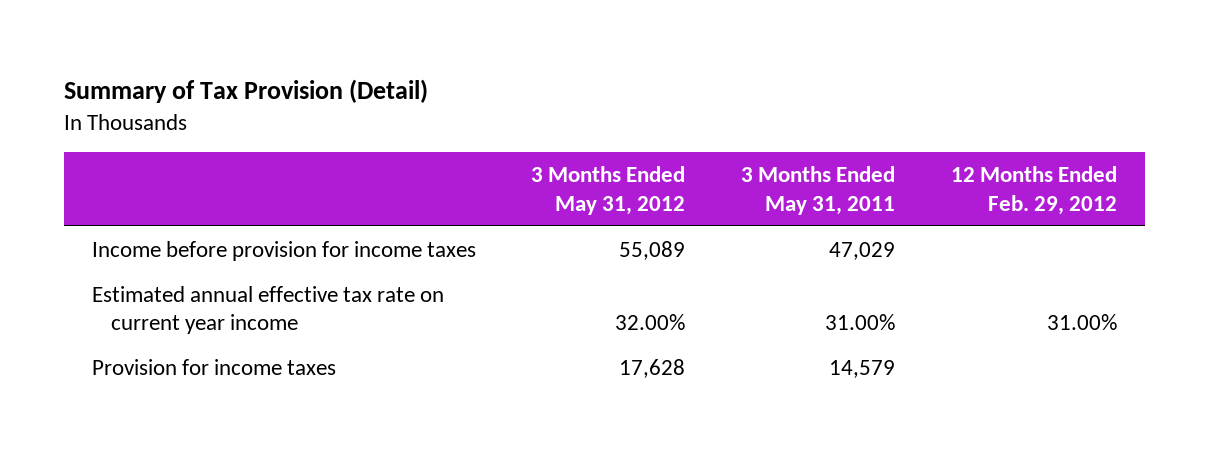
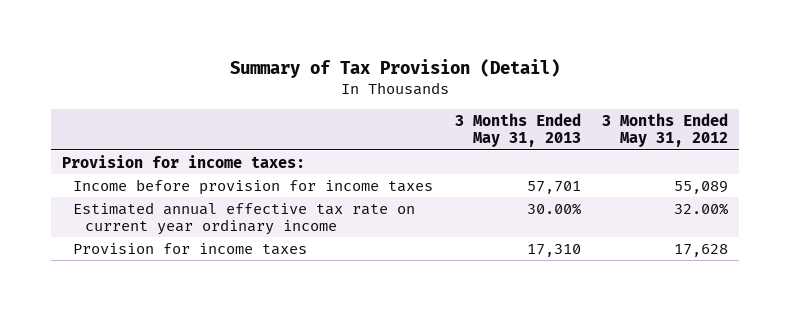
[741,166,896,215] 3 Months Ended May 31, 2011 -> none
[950,166,1117,215] 12 Months Ended Feb. 29, 2012 -> none
none -> [454,112,581,148] 3 Months Ended May 31, 2013
none -> [61,154,305,168] Provision for income taxes:
[91,286,444,335] Estimated annual effective tax rate on current year income -> [73,201,416,236] Estimated annual effective tax rate on current year ordinary income

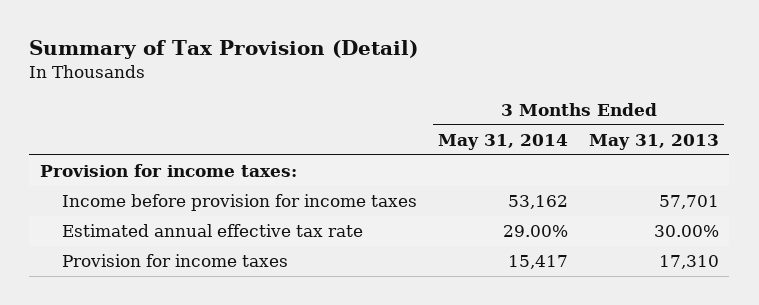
[602,112,729,148] 3 Months Ended May 31, 2012 -> none
none -> [438,133,569,150] May 31, 2014
[73,201,416,236] Estimated annual effective tax rate on current year ordinary income -> [62,224,364,238] Estimated annual effective tax rate

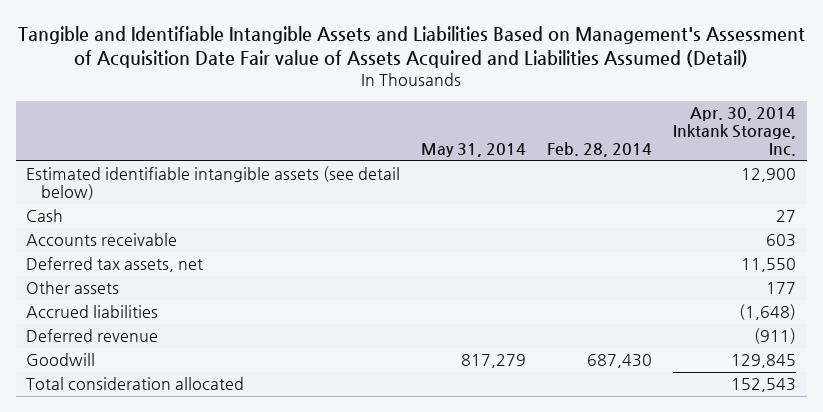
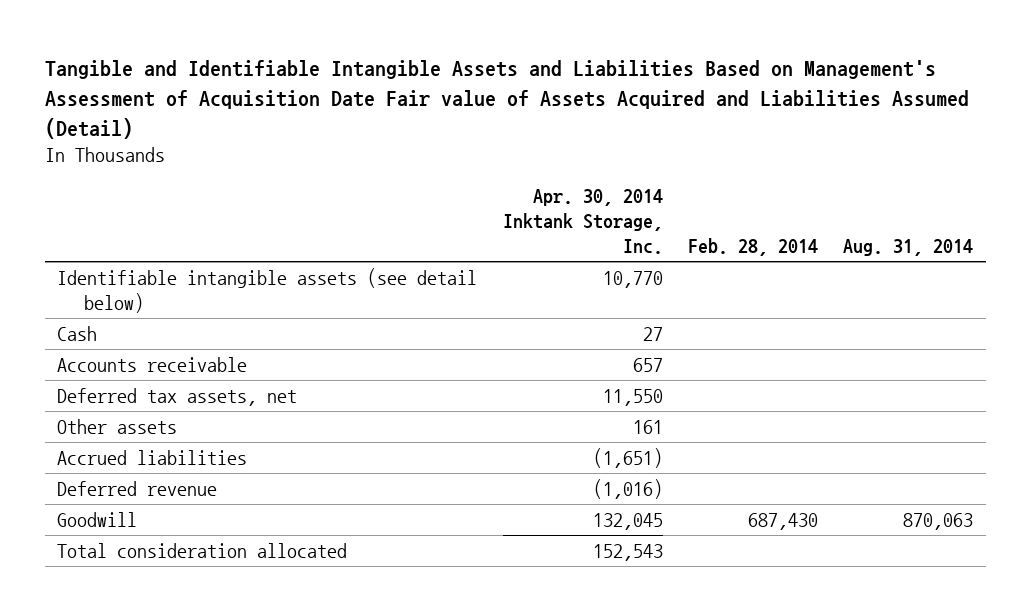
[421,143,527,158] May 31, 2014 -> none
none -> [843,238,974,256] Aug. 31, 2014
[26,166,401,201] Estimated identifiable intangible assets (see detail below) -> [57,267,478,313] Identifiable intangible assets (see detail below)
[741,168,797,183] 12,900 -> [602,270,663,288] 10,770
[766,234,797,248] 603 -> [632,357,663,372] 657
[766,282,797,295] 177 -> [632,419,663,434] 161
[739,304,797,321] (1,648) -> [592,447,663,468] (1,651)
[754,328,797,345] (911) -> [592,478,663,499] (1,016)
[731,354,797,369] 129,845 -> [592,512,663,530] 132,045

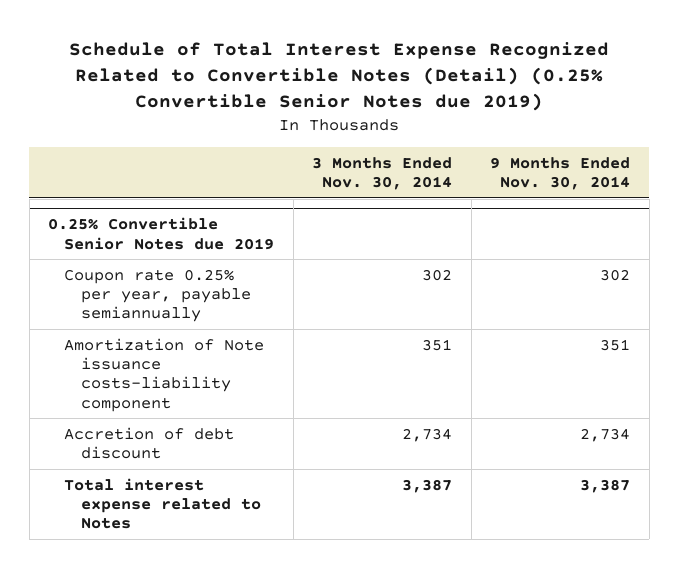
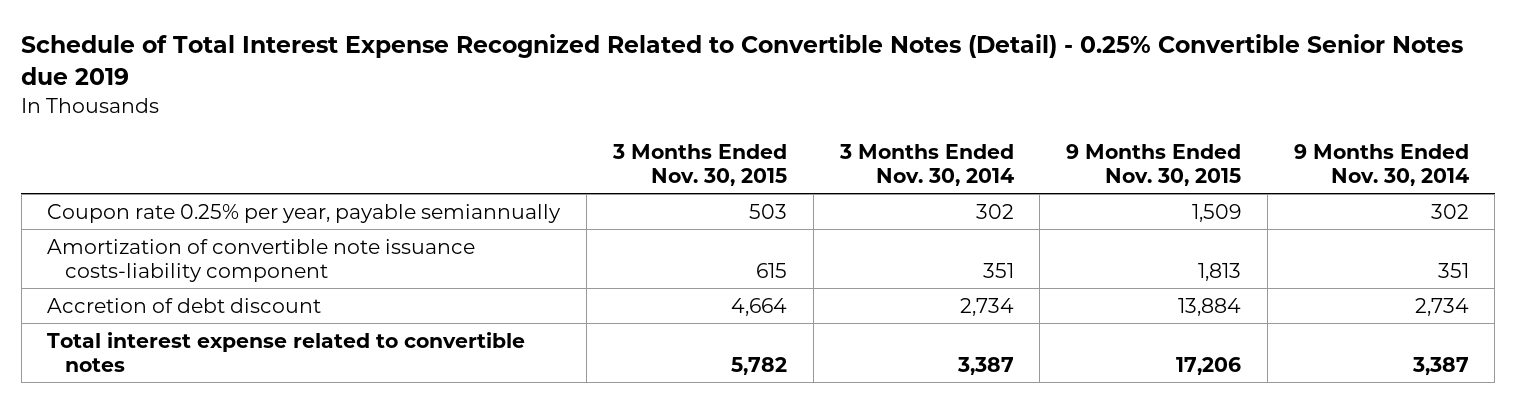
[69,42,610,112] Schedule of Total Interest Expense Recognized Related to Convertible Notes (Detail) (0.25% Convertible Senior Notes due 2019) -> [21,34,1464,86] Schedule of Total Interest Expense Recognized Related to Convertible Notes (Detail) - 0.25% Convertible Senior Notes due 2019
none -> [611,143,787,186] 3 Months Ended Nov. 30, 2015
none -> [1066,143,1242,186] 9 Months Ended Nov. 30, 2015
[48,217,275,250] 0.25% Convertible Senior Notes due 2019 -> none
[64,337,265,412] Amortization of Note issuance costs-liability component -> [47,238,476,282] Amortization of convertible note issuance costs-liability component
[64,477,261,530] Total interest expense related to Notes -> [47,331,526,372] Total interest expense related to convertible notes

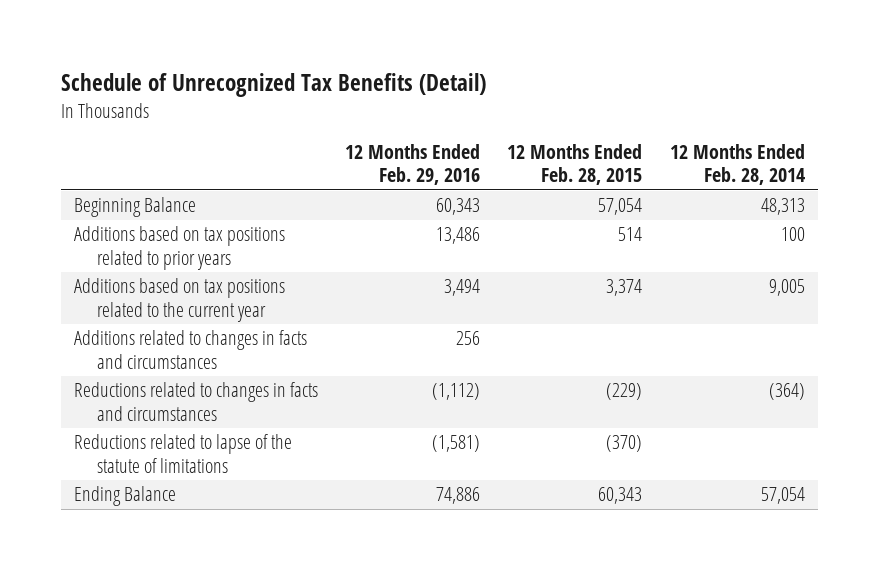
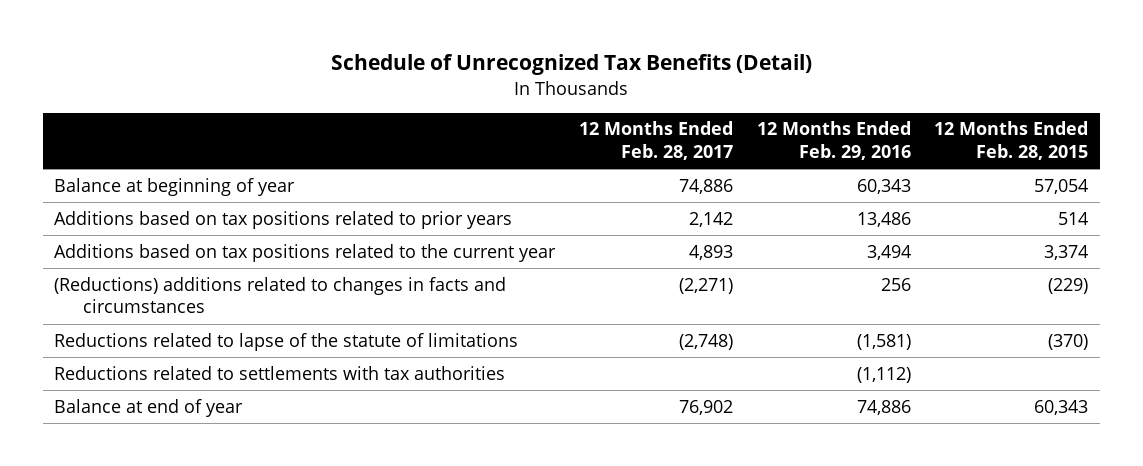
[669,144,805,186] 12 Months Ended Feb. 28, 2014 -> none
none -> [579,121,734,161] 12 Months Ended Feb. 28, 2017
[74,197,197,218] Beginning Balance -> [54,177,296,196] Balance at beginning of year
[74,330,308,369] Additions related to changes in facts and circumstances -> none
[74,382,319,421] Reductions related to changes in facts and circumstances -> [54,276,507,314] (Reductions) additions related to changes in facts and circumstances
[432,383,481,401] (1,112) -> [880,277,911,291] 256
none -> [54,365,506,380] Reductions related to settlements with tax authorities
[74,486,177,507] Ending Balance -> [54,398,244,417] Balance at end of year

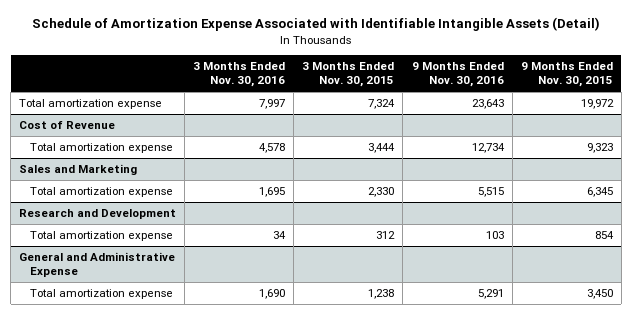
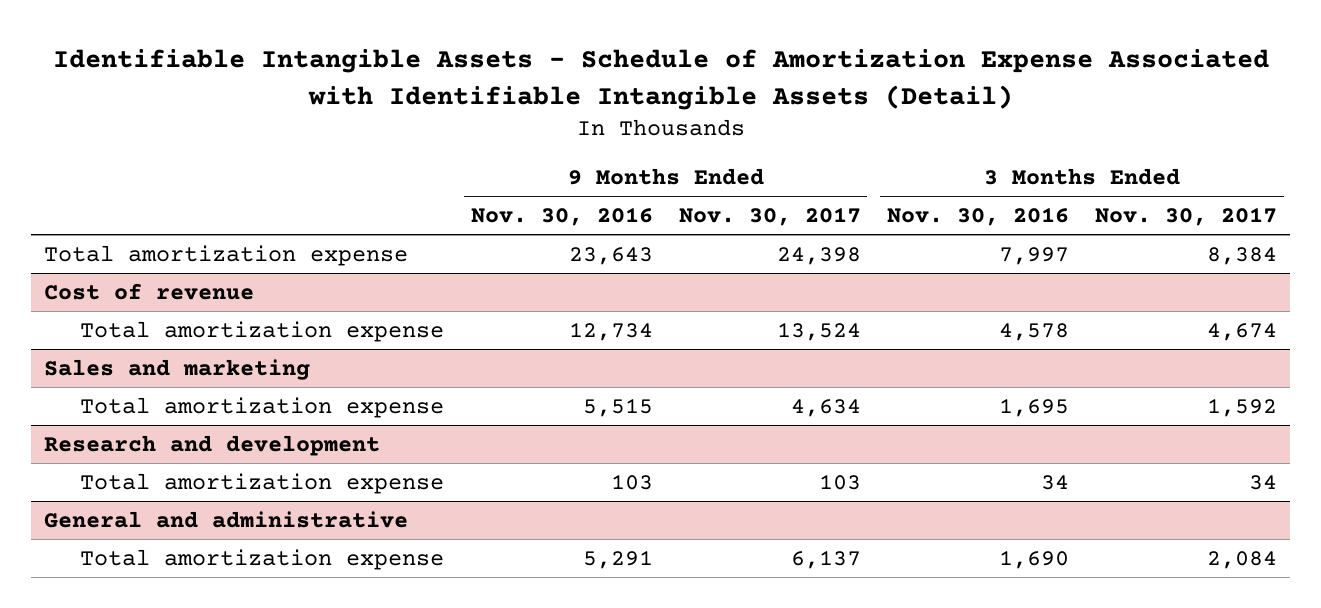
[31,17,600,32] Schedule of Amortization Expense Associated with Identifiable Intangible Assets (Detail) -> [52,49,1269,110] Identifiable Intangible Assets - Schedule of Amortization Expense Associated with Identifiable Intangible Assets (Detail)
[302,62,395,87] 3 Months Ended Nov. 30, 2015 -> none
[520,62,613,87] 9 Months Ended Nov. 30, 2015 -> none
none -> [678,206,861,226] Nov. 30, 2017
none -> [1095,206,1278,226] Nov. 30, 2017
[19,121,116,130] Cost of Revenue -> [44,282,255,300] Cost of revenue
[19,164,138,176] Sales and Marketing -> [44,358,311,380] Sales and marketing
[19,209,177,220] Research and Development -> [44,434,381,456] Research and development
[19,252,176,278] General and Administrative Expense -> [44,510,409,528] General and administrative

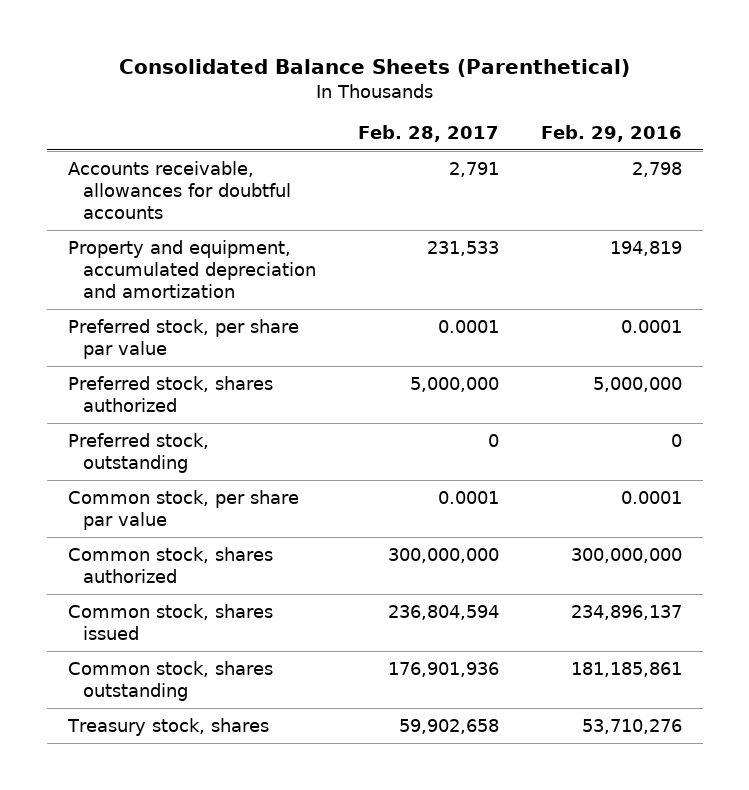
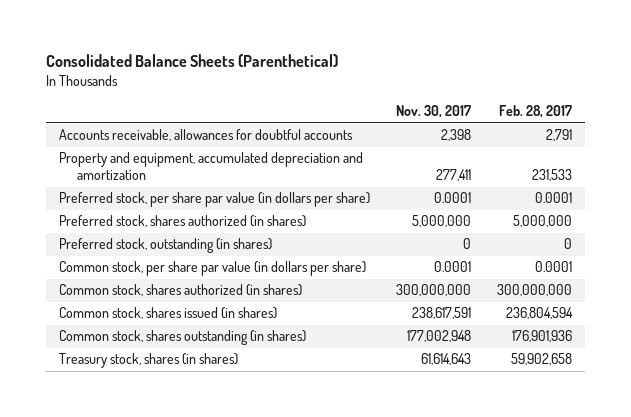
[540,124,682,142] Feb. 29, 2016 -> none
none -> [395,105,471,119] Nov. 30, 2017
[67,318,299,359] Preferred stock, per share par value -> [58,192,370,208] Preferred stock, per share par value (in dollars per share)
[67,375,273,412] Preferred stock, shares authorized -> [58,215,306,228] Preferred stock, shares authorized (in shares)
[67,432,209,473] Preferred stock, outstanding -> [58,238,272,254] Preferred stock, outstanding (in shares)
[67,489,299,530] Common stock, per share par value -> [58,261,366,277] Common stock, per share par value (in dollars per share)
[67,546,273,583] Common stock, shares authorized -> [58,284,302,297] Common stock, shares authorized (in shares)
[67,603,273,640] Common stock, shares issued -> [58,307,277,320] Common stock, shares issued (in shares)
[67,660,273,701] Common stock, shares outstanding -> [58,330,306,346] Common stock, shares outstanding (in shares)
[66,717,269,736] Treasury stock, shares -> [58,353,238,369] Treasury stock, shares (in shares)

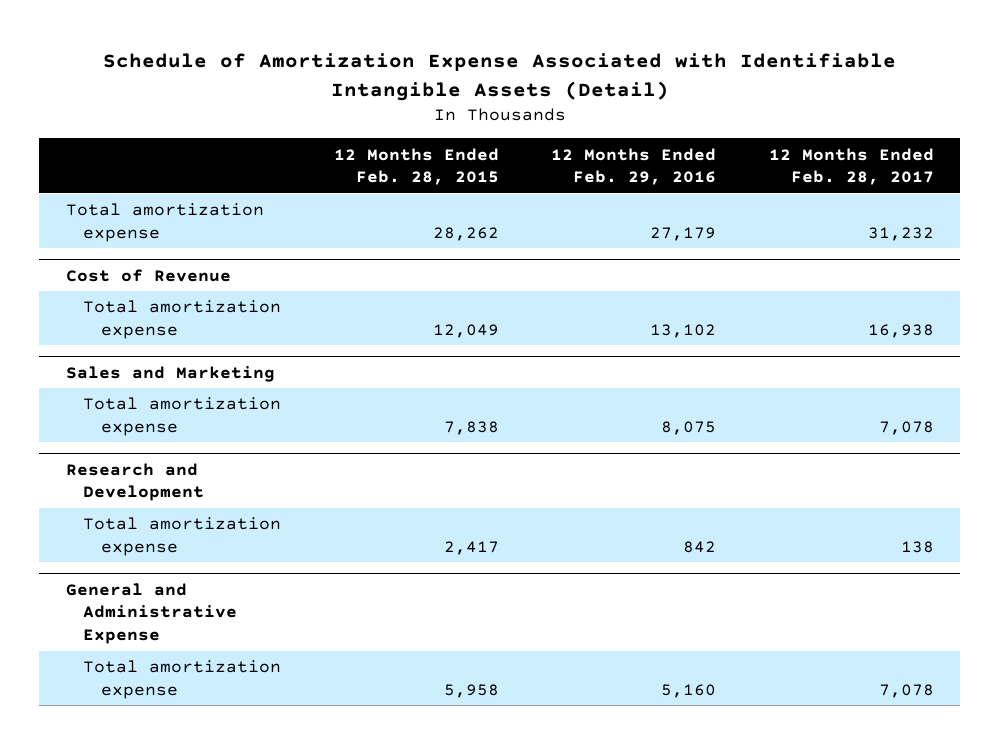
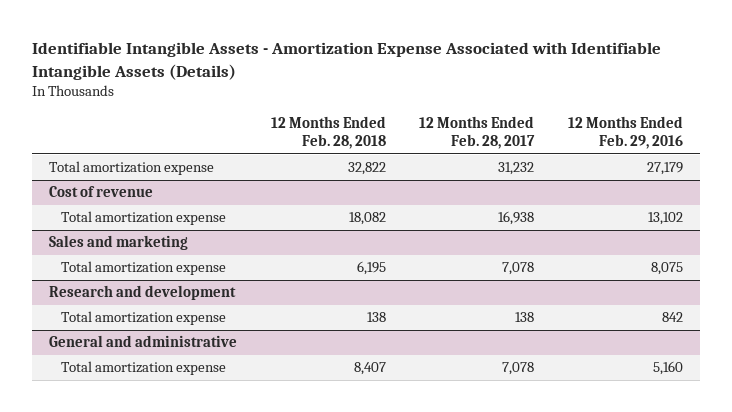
[102,53,896,101] Schedule of Amortization Expense Associated with Identifiable Intangible Assets (Detail) -> [31,42,661,80] Identifiable Intangible Assets - Amortization Expense Associated with Identifiable Intangible Assets (Details)
[333,147,499,186] 12 Months Ended Feb. 28, 2015 -> none
none -> [270,115,386,150] 12 Months Ended Feb. 28, 2018
[65,268,231,282] Cost of Revenue -> [48,186,153,198] Cost of revenue
[65,365,275,382] Sales and Marketing -> [48,235,188,251] Sales and marketing
[65,462,205,502] Research and Development -> [48,285,236,301] Research and development
[65,582,238,645] General and Administrative Expense -> [48,335,237,348] General and administrative

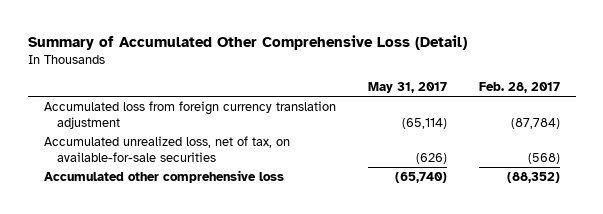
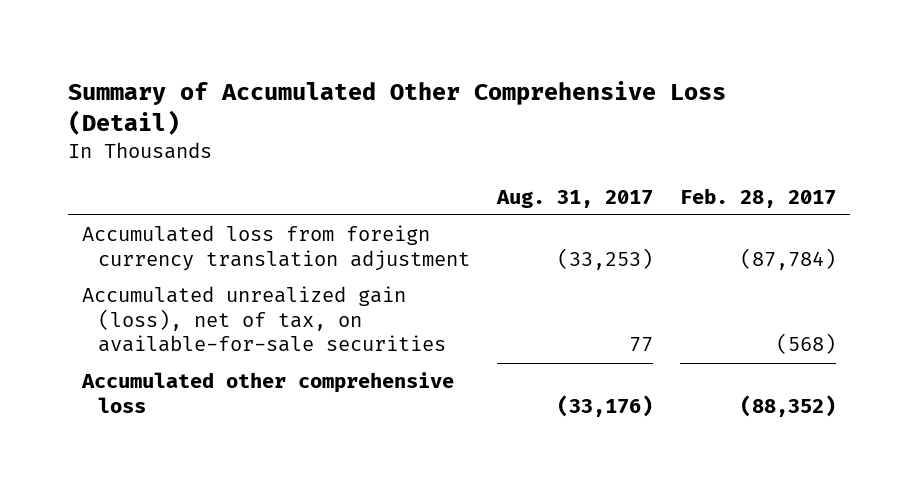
[367,81,447,93] May 31, 2017 -> none
none -> [496,189,654,208] Aug. 31, 2017
[43,135,290,162] Accumulated unrealized loss, net of tax, on available-for-sale securities -> [81,286,447,353] Accumulated unrealized gain (loss), net of tax, on available-for-sale securities

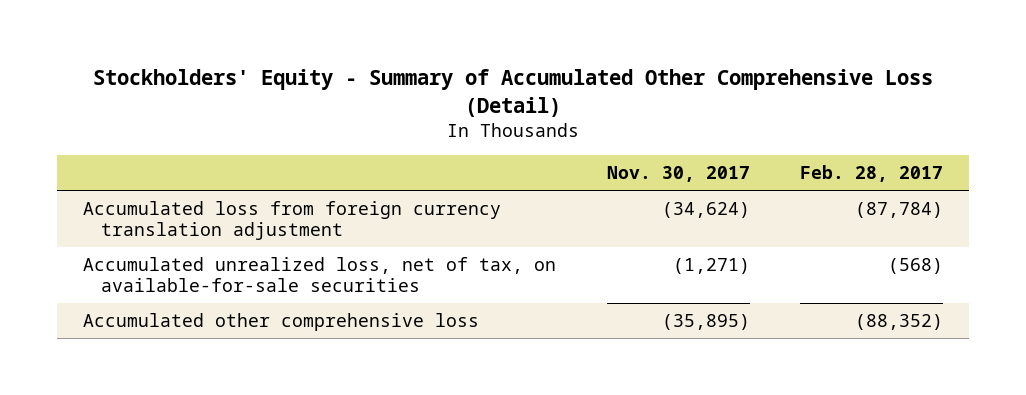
[68,80,727,135] Summary of Accumulated Other Comprehensive Loss (Detail) -> [93,69,934,118] Stockholders' Equity - Summary of Accumulated Other Comprehensive Loss (Detail)
[496,189,654,208] Aug. 31, 2017 -> none
none -> [606,166,750,183] Nov. 30, 2017
[81,286,447,353] Accumulated unrealized gain (loss), net of tax, on available-for-sale securities -> [82,256,556,292] Accumulated unrealized loss, net of tax, on available-for-sale securities

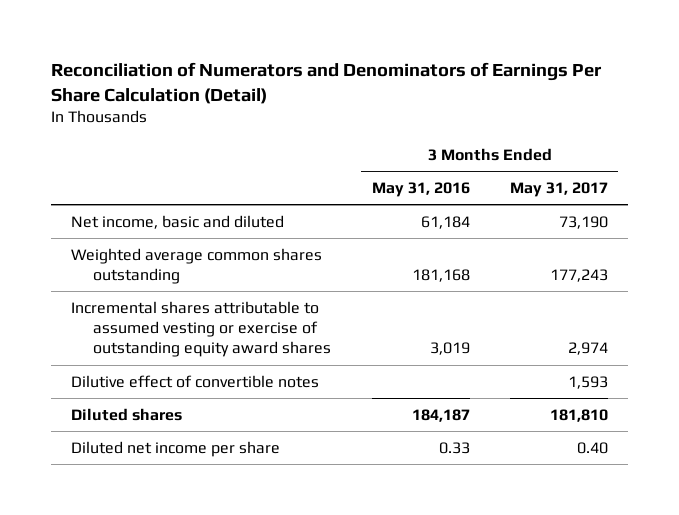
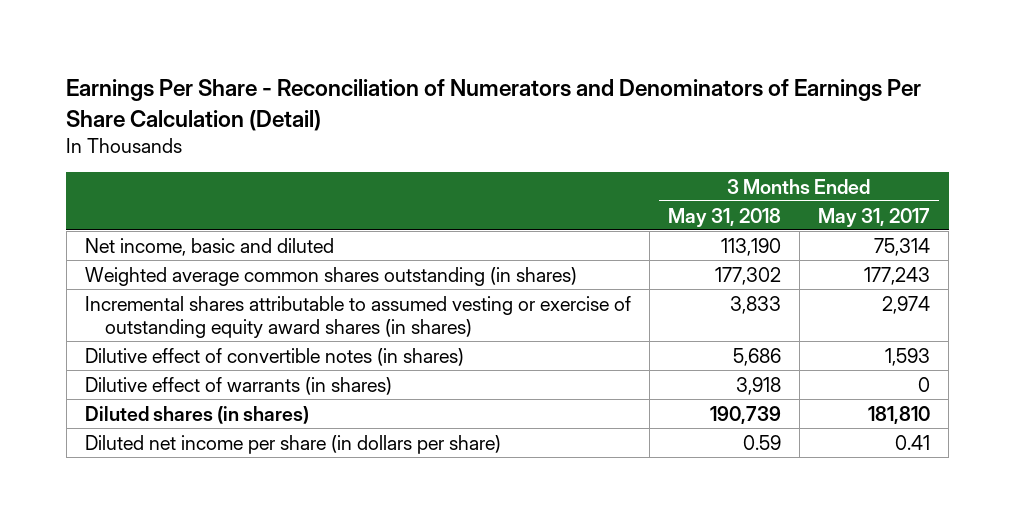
[51,61,603,104] Reconciliation of Numerators and Denominators of Earnings Per Share Calculation (Detail) -> [66,79,922,131] Earnings Per Share - Reconciliation of Numerators and Denominators of Earnings Per Share Calculation (Detail)
[371,182,470,198] May 31, 2016 -> none
none -> [667,207,781,227] May 31, 2018
[558,215,608,229] 73,190 -> [874,237,931,256] 75,314
[71,247,323,285] Weighted average common shares outstanding -> [84,266,577,286] Weighted average common shares outstanding (in shares)
[71,300,332,358] Incremental shares attributable to assumed vesting or exercise of outstanding equity award shares -> [84,295,631,338] Incremental shares attributable to assumed vesting or exercise of outstanding equity award shares (in shares)
[71,374,320,388] Dilutive effect of convertible notes -> [84,347,464,366] Dilutive effect of convertible notes (in shares)
none -> [84,376,392,395] Dilutive effect of warrants (in shares)
[71,407,183,421] Diluted shares -> [84,405,309,424] Diluted shares (in shares)
[71,440,281,457] Diluted net income per share -> [84,434,501,454] Diluted net income per share (in dollars per share)
[576,441,608,454] 0.40 -> [895,434,931,450] 0.41

